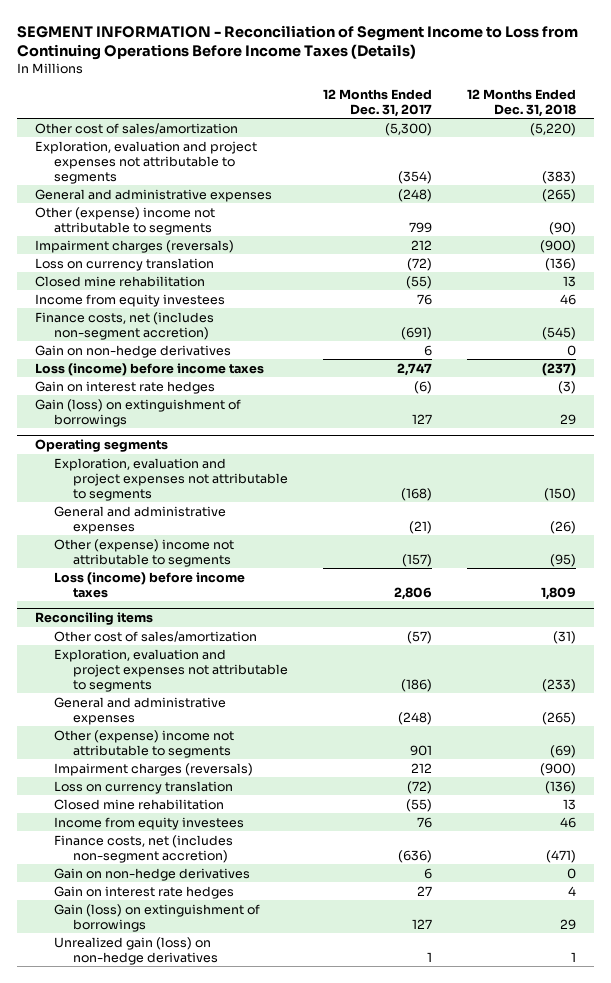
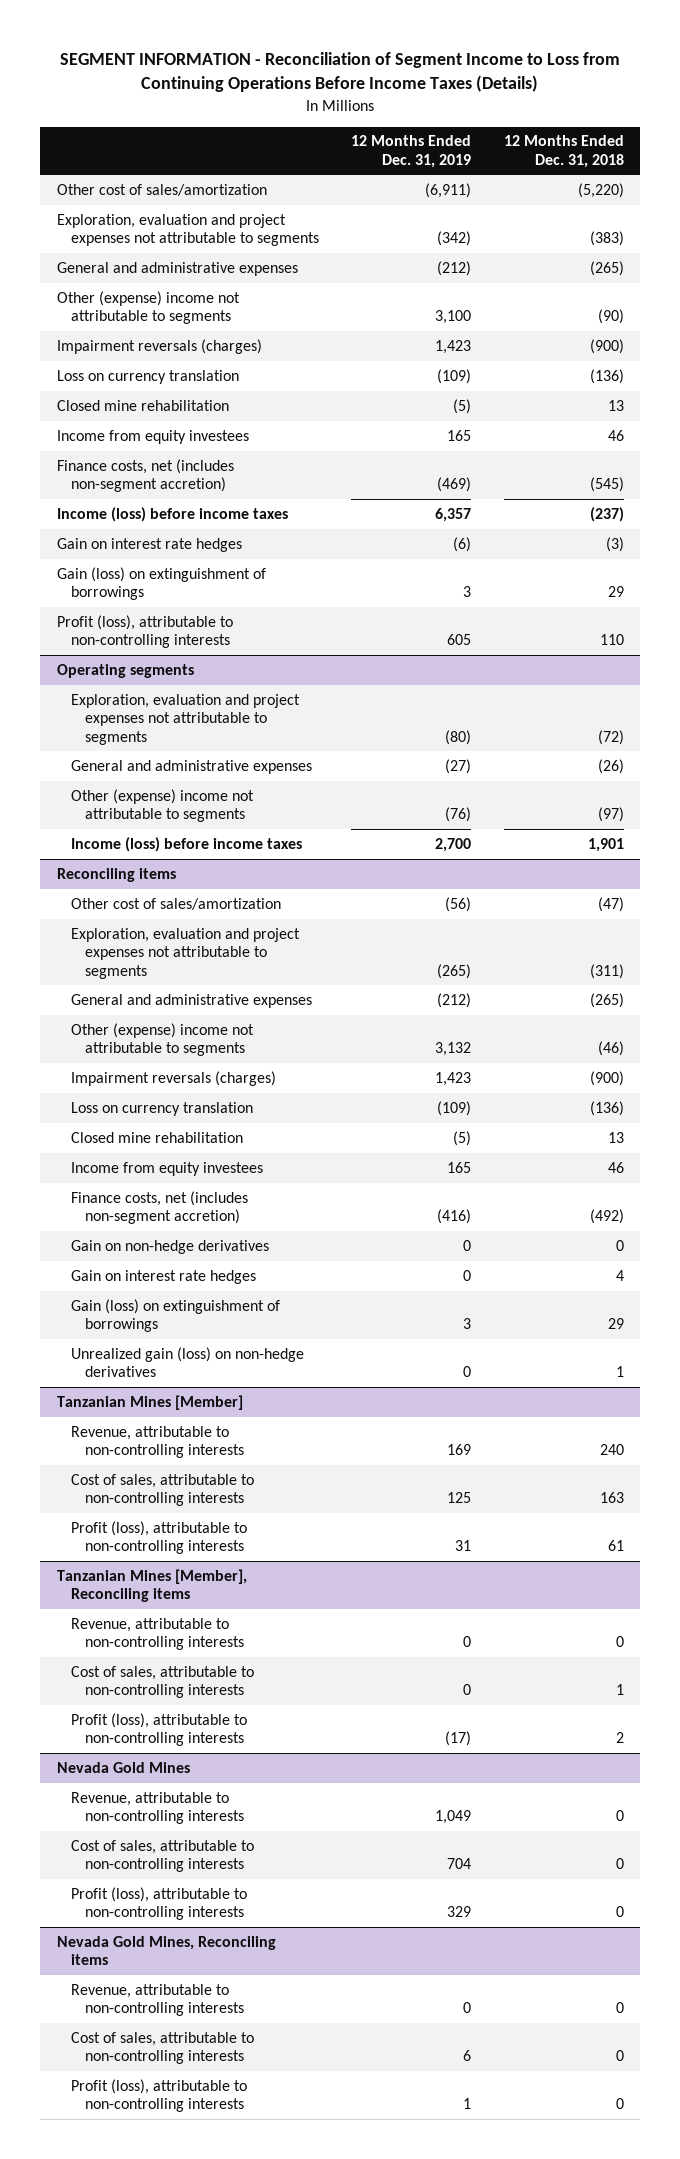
[323,88,433,117] 12 Months Ended Dec. 31, 2017 -> none
none -> [351,135,472,168] 12 Months Ended Dec. 31, 2019
[34,239,234,253] Impairment charges (reversals) -> [56,338,262,354] Impairment reversals (charges)
[34,344,231,358] Gain on non-hedge derivatives -> none
[34,362,264,376] Loss (income) before income taxes -> [56,506,288,522] Income (loss) before income taxes
none -> [56,614,233,649] Profit (loss), attributable to non-controlling interests
[544,487,577,501] (150) -> [597,729,624,745] (72)
[550,553,577,567] (95) -> [597,807,624,823] (97)
[54,571,246,598] Loss (income) before income taxes -> [70,836,302,852] Income (loss) before income taxes
[541,586,577,600] 1,809 -> [587,837,624,852] 1,901
[553,630,577,644] (31) -> [597,896,624,912] (47)
[542,678,577,692] (233) -> [589,963,624,979] (311)
[550,744,577,758] (69) -> [597,1041,624,1057] (46)
[54,762,254,776] Impairment charges (reversals) -> [70,1070,276,1086] Impairment reversals (charges)
[546,849,577,863] (471) -> [589,1209,624,1225] (492)
none -> [56,1394,243,1410] Tanzanian Mines [Member]
none -> [70,1425,245,1459] Revenue, attributable to non-controlling interests
none -> [70,1473,254,1507] Cost of sales, attributable to non-controlling interests
none -> [70,1520,247,1555] Profit (loss), attributable to non-controlling interests
none -> [56,1568,247,1603] Tanzanian Mines [Member], Reconciling items
none -> [70,1617,245,1651] Revenue, attributable to non-controlling interests
none -> [70,1665,254,1699] Cost of sales, attributable to non-controlling interests
none -> [70,1712,247,1747] Profit (loss), attributable to non-controlling interests
none -> [56,1761,190,1773] Nevada Gold Mines
none -> [70,1791,245,1825] Revenue, attributable to non-controlling interests
none -> [70,1839,254,1873] Cost of sales, attributable to non-controlling interests
none -> [70,1886,247,1921] Profit (loss), attributable to non-controlling interests
none -> [56,1935,276,1966] Nevada Gold Mines, Reconciling items
none -> [70,1983,245,2017] Revenue, attributable to non-controlling interests
none -> [70,2031,254,2065] Cost of sales, attributable to non-controlling interests
none -> [70,2078,247,2113] Profit (loss), attributable to non-controlling interests

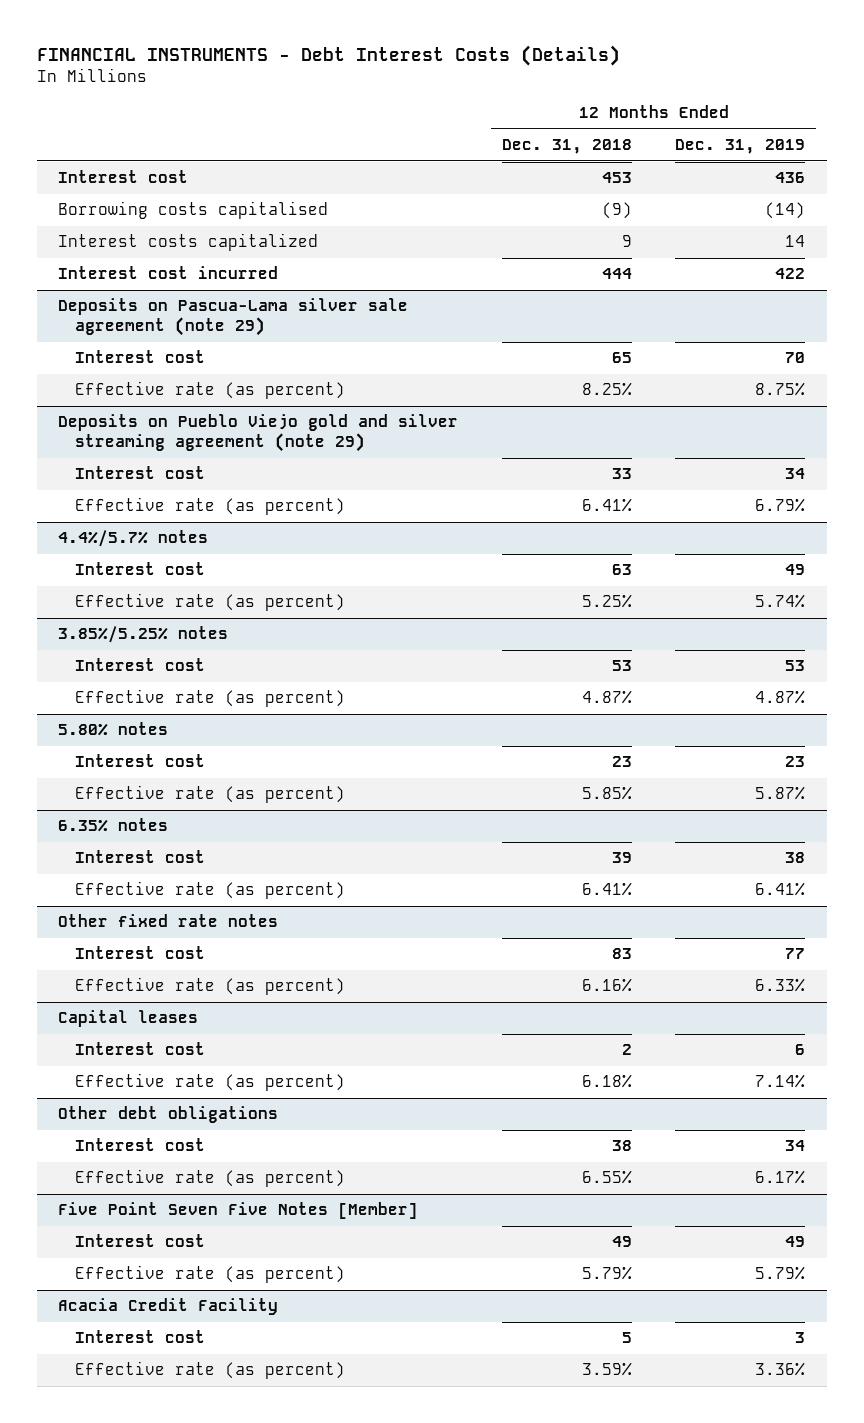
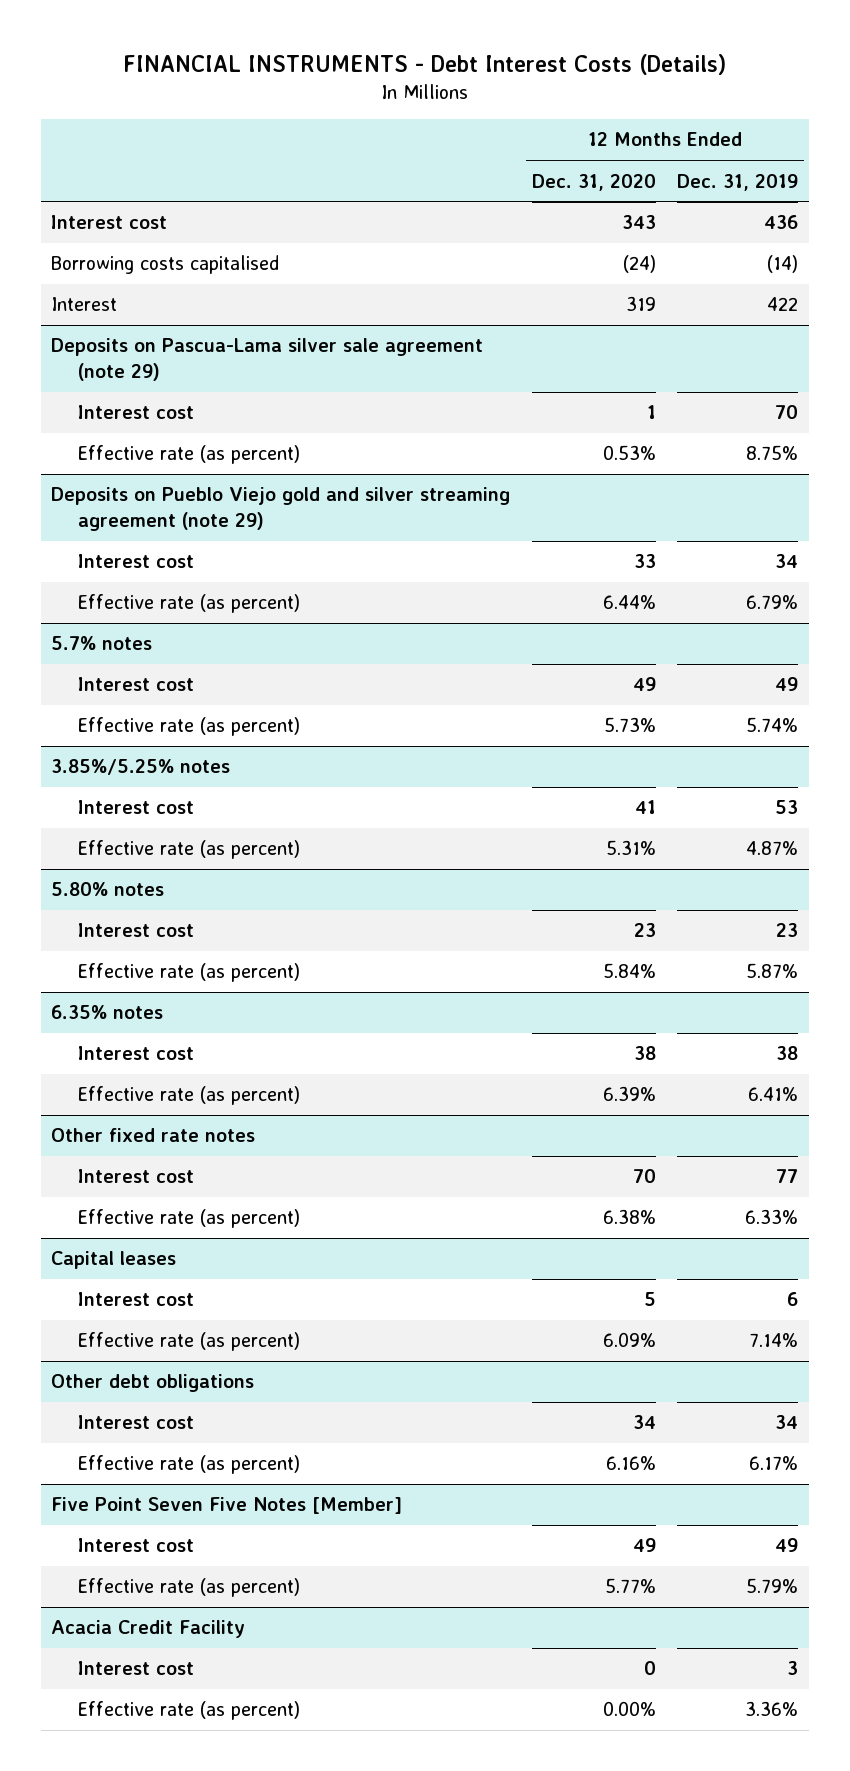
[501,139,632,155] Dec. 31, 2018 -> none
none -> [531,173,656,191] Dec. 31, 2020
[58,233,319,252] Interest costs capitalized -> none
[58,266,279,280] Interest cost incurred -> [51,297,118,312] Interest
[58,530,209,548] 4.4%/5.7% notes -> [51,636,153,651] 5.7% notes

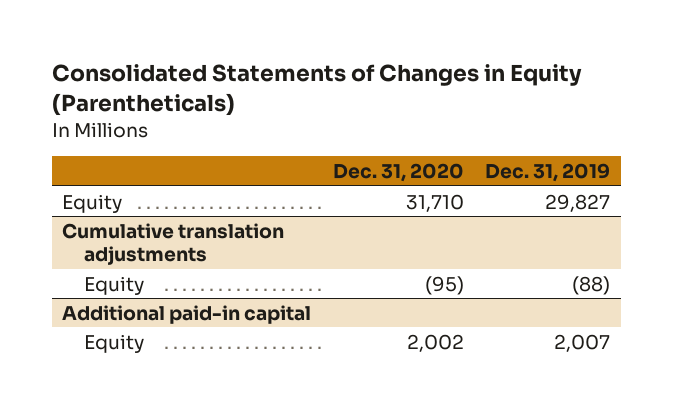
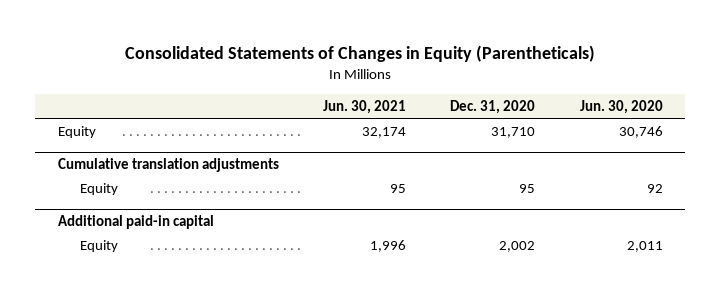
[485,162,611,182] Dec. 31, 2019 -> none
none -> [323,100,407,115] Jun. 30, 2021
none -> [579,100,663,115] Jun. 30, 2020
[424,275,464,295] (95) -> [519,183,536,193] 95

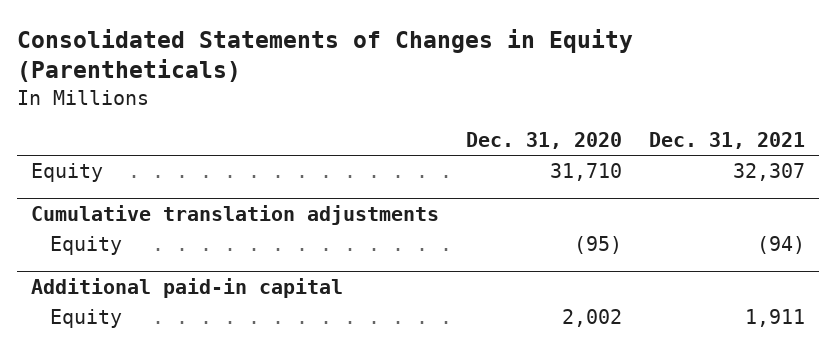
[323,100,407,115] Jun. 30, 2021 -> none
[579,100,663,115] Jun. 30, 2020 -> none
none -> [649,131,806,149] Dec. 31, 2021
[519,183,536,193] 95 -> [573,236,622,255] (95)

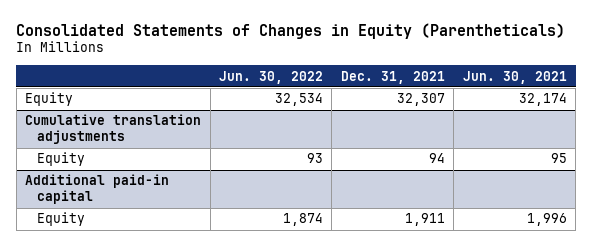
[465,131,622,149] Dec. 31, 2020 -> none
none -> [218,70,323,84] Jun. 30, 2022
none -> [462,70,567,84] Jun. 30, 2021
[757,236,806,255] (94) -> [428,153,445,164] 94

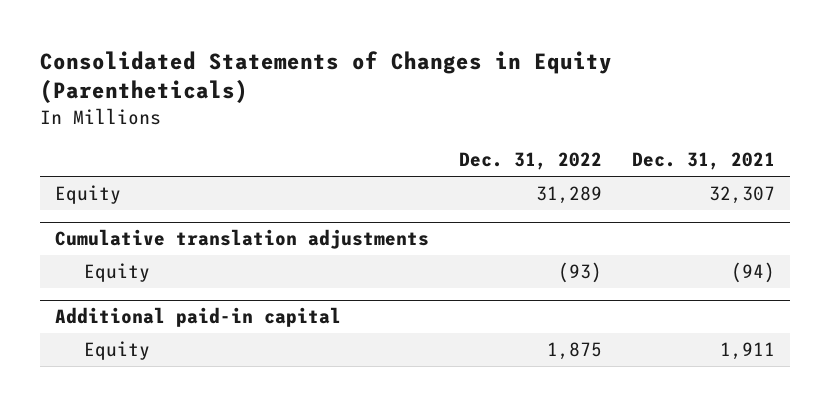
[218,70,323,84] Jun. 30, 2022 -> none
[462,70,567,84] Jun. 30, 2021 -> none
none -> [458,152,602,171] Dec. 31, 2022
[428,153,445,164] 94 -> [730,262,775,284] (94)

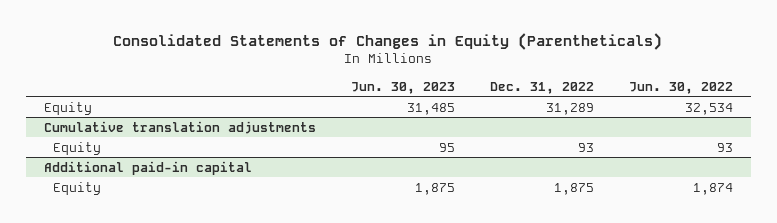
[631,152,775,171] Dec. 31, 2021 -> none
none -> [350,81,455,94] Jun. 30, 2023
none -> [629,81,734,94] Jun. 30, 2022
[557,262,602,284] (93) -> [577,142,594,152] 93

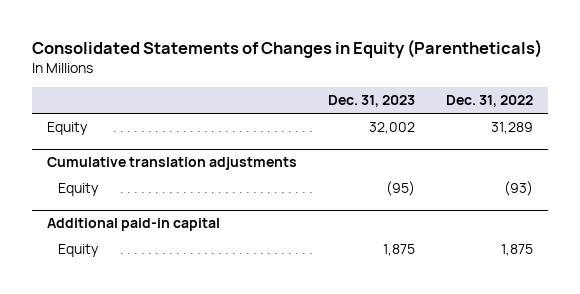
[350,81,455,94] Jun. 30, 2023 -> none
[629,81,734,94] Jun. 30, 2022 -> none
none -> [328,95,416,108] Dec. 31, 2023
[577,142,594,152] 93 -> [503,181,533,197] (93)

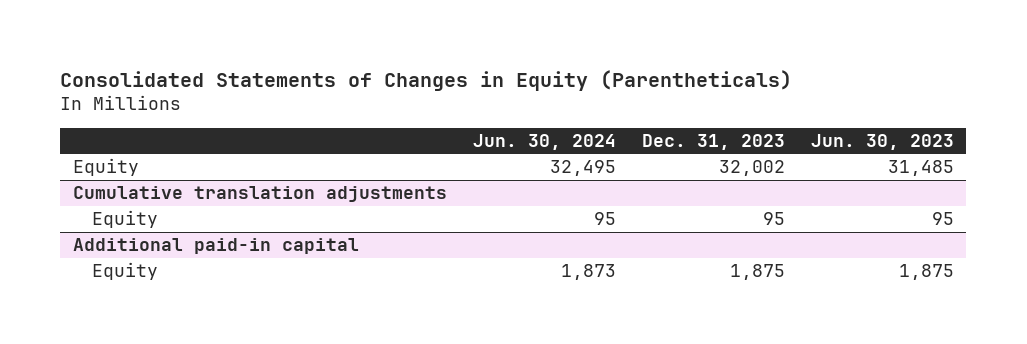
[445,95,533,108] Dec. 31, 2022 -> none
none -> [472,133,616,150] Jun. 30, 2024
none -> [810,133,954,150] Jun. 30, 2023
[386,181,416,197] (95) -> [762,212,785,226] 95

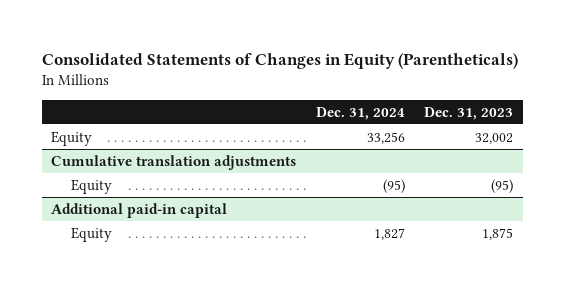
[472,133,616,150] Jun. 30, 2024 -> none
[810,133,954,150] Jun. 30, 2023 -> none
none -> [315,106,405,120] Dec. 31, 2024
[762,212,785,226] 95 -> [491,178,514,194] (95)

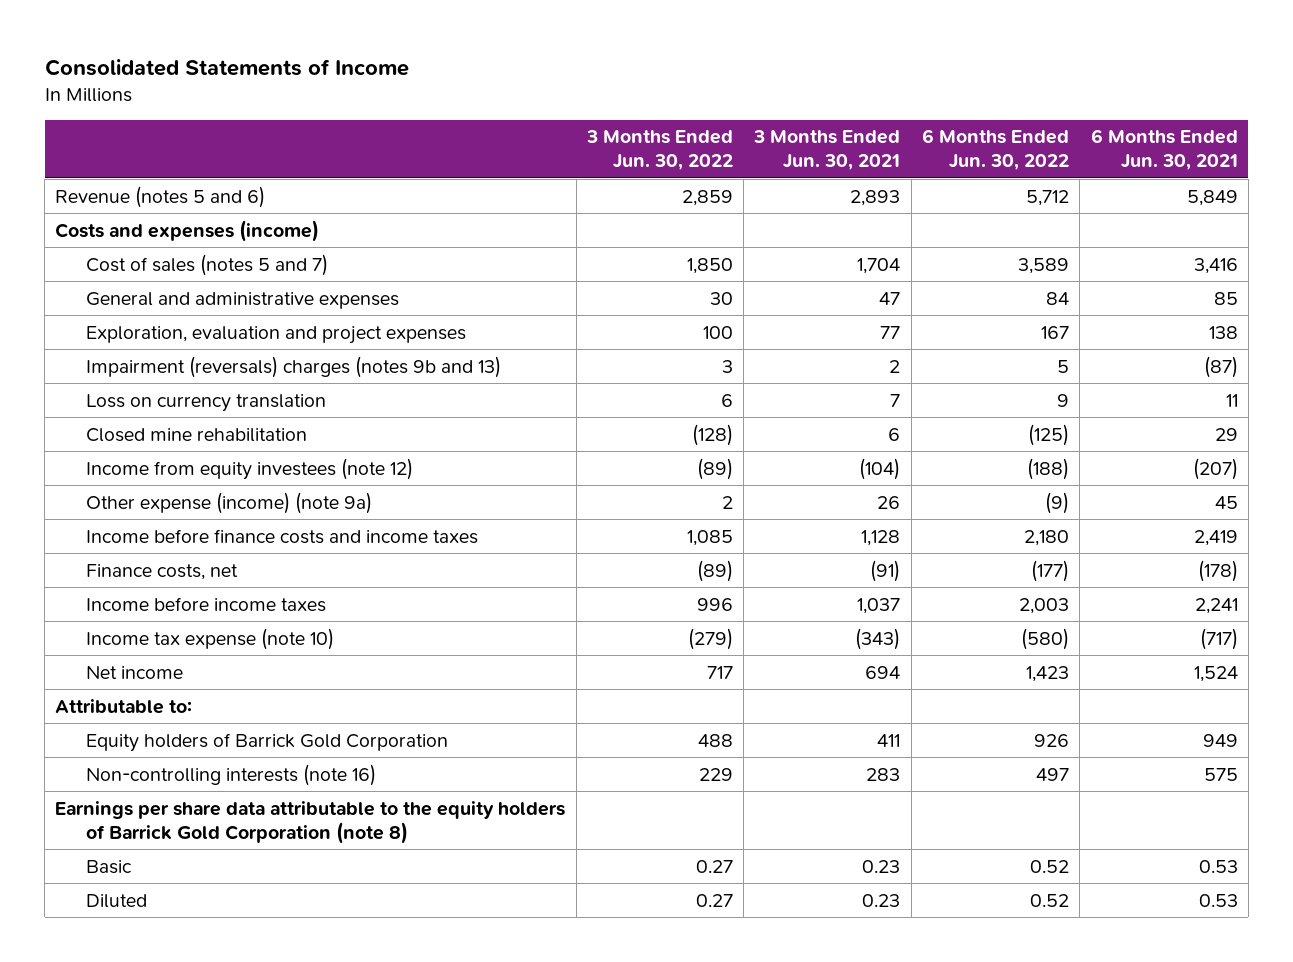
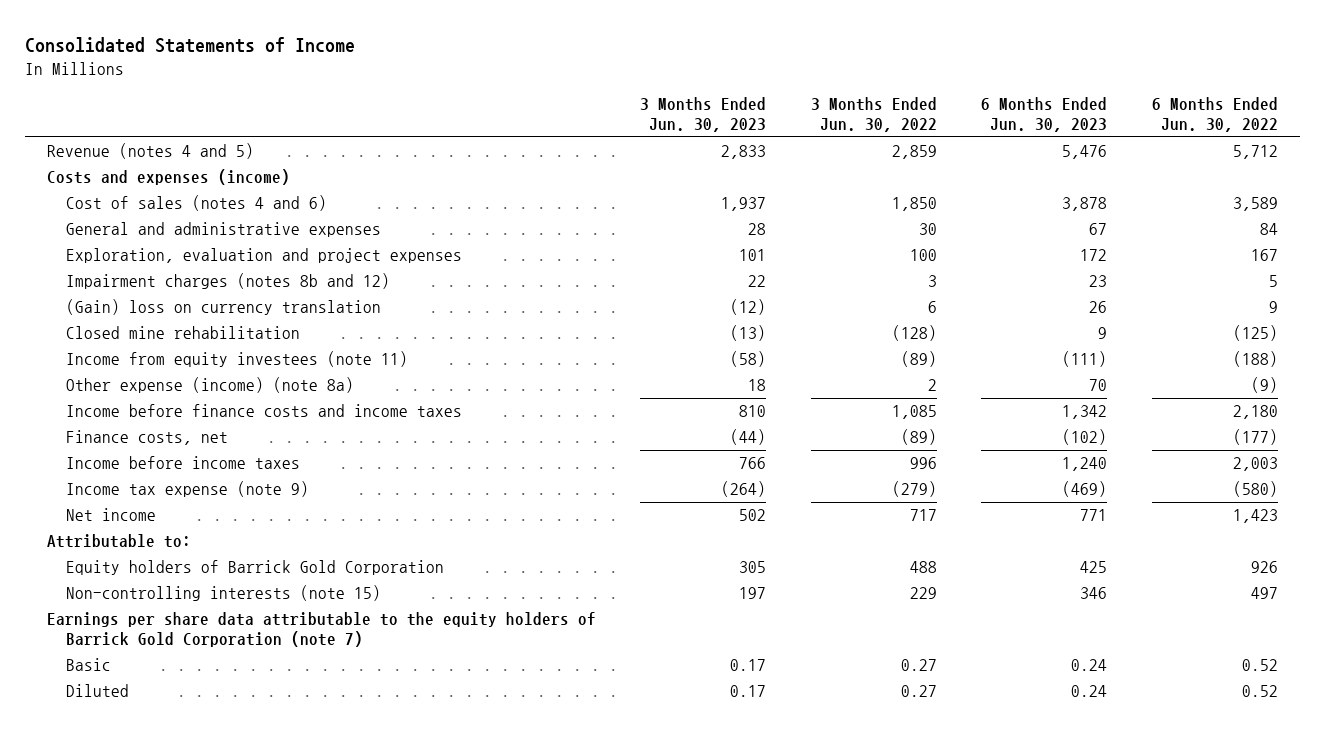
[753,130,901,171] 3 Months Ended Jun. 30, 2021 -> none
[1090,129,1238,171] 6 Months Ended Jun. 30, 2021 -> none
none -> [640,97,767,133] 3 Months Ended Jun. 30, 2023
none -> [981,97,1108,133] 6 Months Ended Jun. 30, 2023
[55,185,266,208] Revenue (notes 5 and 6) -> [46,143,254,160] Revenue (notes 4 and 5)
[86,253,329,276] Cost of sales (notes 5 and 7) -> [65,195,327,212] Cost of sales (notes 4 and 6)
[86,355,502,378] Impairment (reversals) charges (notes 9b and 13) -> [65,273,390,290] Impairment charges (notes 8b and 12)
[86,393,327,412] Loss on currency translation -> [65,299,381,316] (Gain) loss on currency translation
[86,457,414,480] Income from equity investees (note 12) -> [65,351,408,368] Income from equity investees (note 11)
[86,491,373,514] Other expense (income) (note 9a) -> [65,377,354,394] Other expense (income) (note 8a)
[86,627,335,650] Income tax expense (note 10) -> [65,481,309,498] Income tax expense (note 9)
[86,763,377,786] Non-controlling interests (note 16) -> [65,585,381,602] Non-controlling interests (note 15)
[55,800,566,844] Earnings per share data attributable to the equity holders of Barrick Gold Corporation (note 8) -> [46,612,596,648] Earnings per share data attributable to the equity holders of Barrick Gold Corporation (note 7)

